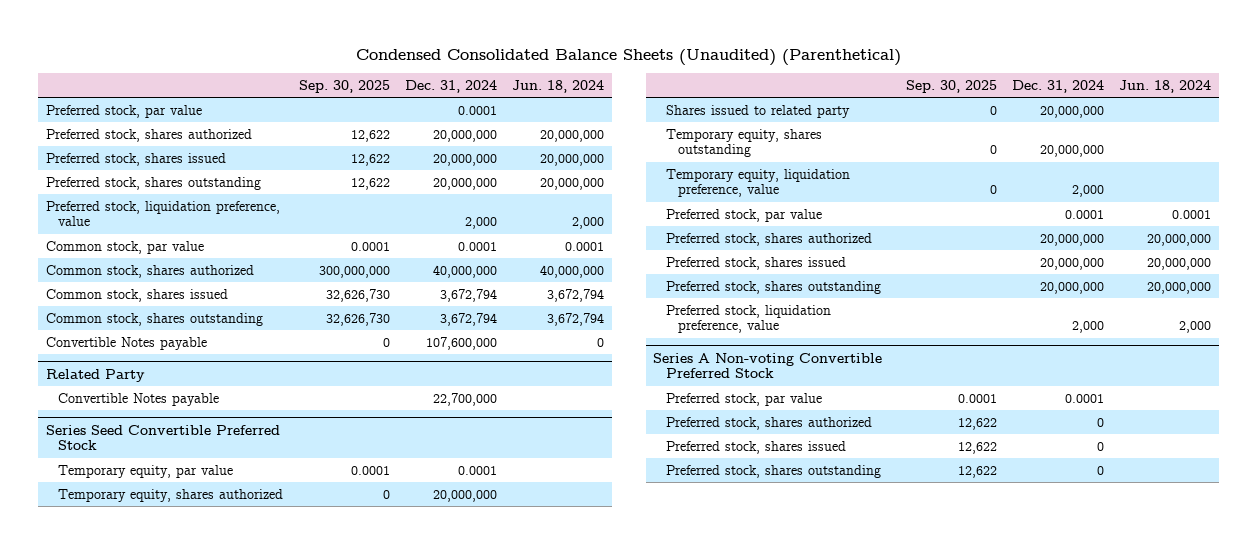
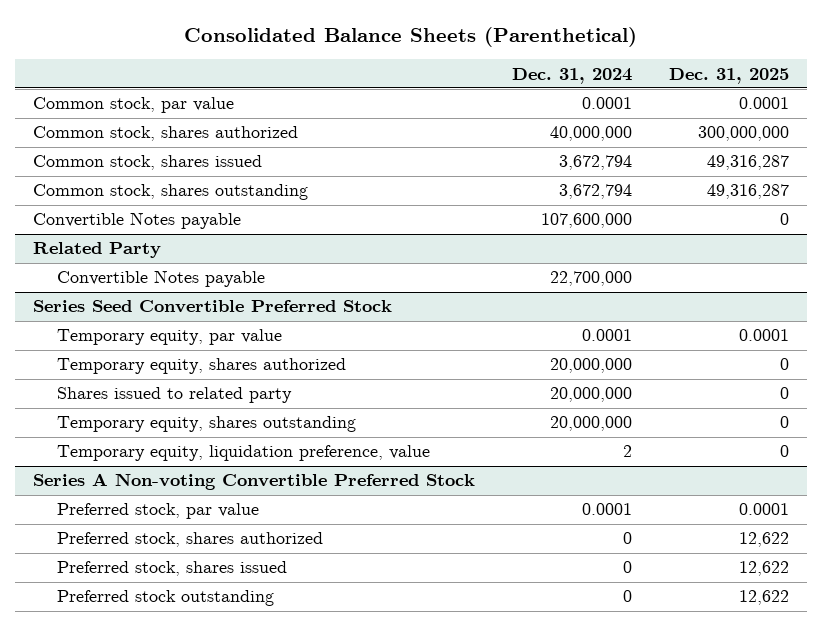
[355,48,901,66] Condensed Consolidated Balance Sheets (Unaudited) (Parenthetical) -> [183,26,637,47] Consolidated Balance Sheets (Parenthetical)
[298,80,390,94] Sep. 30, 2025 -> none
[512,80,605,94] Jun. 18, 2024 -> none
none -> [668,67,789,84] Dec. 31, 2025
[46,104,203,118] Preferred stock, par value -> none
[46,128,253,142] Preferred stock, shares authorized -> none
[46,152,227,166] Preferred stock, shares issued -> none
[46,176,262,190] Preferred stock, shares outstanding -> none
[46,200,281,227] Preferred stock, liquidation preference, value -> none
[665,208,822,222] Preferred stock, par value -> none
[665,232,872,246] Preferred stock, shares authorized -> none
[665,256,846,270] Preferred stock, shares issued -> none
[665,280,881,294] Preferred stock, shares outstanding -> none
[665,304,831,334] Preferred stock, liquidation preference, value -> none
[1072,185,1105,198] 2,000 -> [622,445,632,458] 2
[665,464,881,478] Preferred stock, shares outstanding -> [57,590,275,607] Preferred stock outstanding

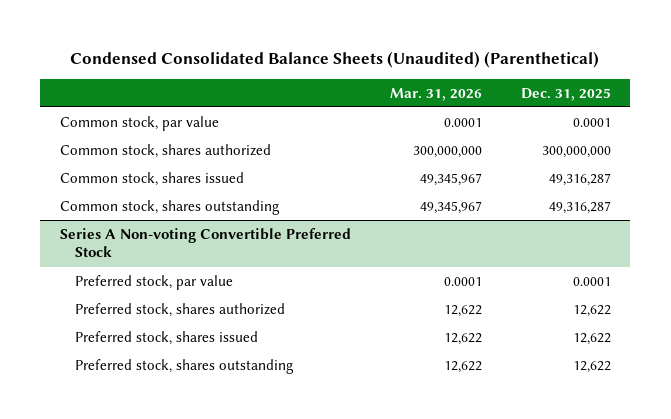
[183,26,637,47] Consolidated Balance Sheets (Parenthetical) -> [70,50,600,68] Condensed Consolidated Balance Sheets (Unaudited) (Parenthetical)
[511,67,632,84] Dec. 31, 2024 -> none
none -> [389,87,482,101] Mar. 31, 2026
[33,212,242,230] Convertible Notes payable -> none
[33,242,162,259] Related Party -> none
[57,270,266,288] Convertible Notes payable -> none
[33,300,393,314] Series Seed Convertible Preferred Stock -> none
[57,329,283,346] Temporary equity, par value -> none
[57,358,347,375] Temporary equity, shares authorized -> none
[57,387,293,404] Shares issued to related party -> none
[57,416,357,433] Temporary equity, shares outstanding -> none
[57,445,431,462] Temporary equity, liquidation preference, value -> none
[57,590,275,607] Preferred stock outstanding -> [74,359,294,375] Preferred stock, shares outstanding

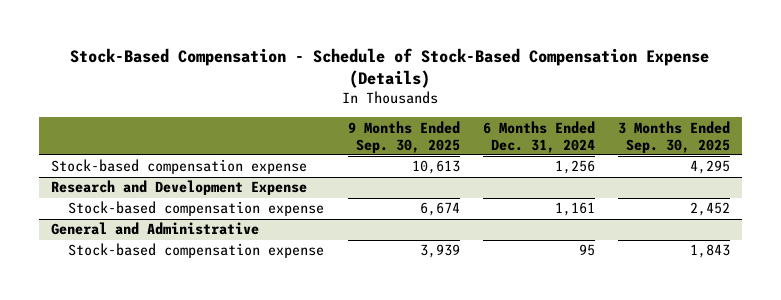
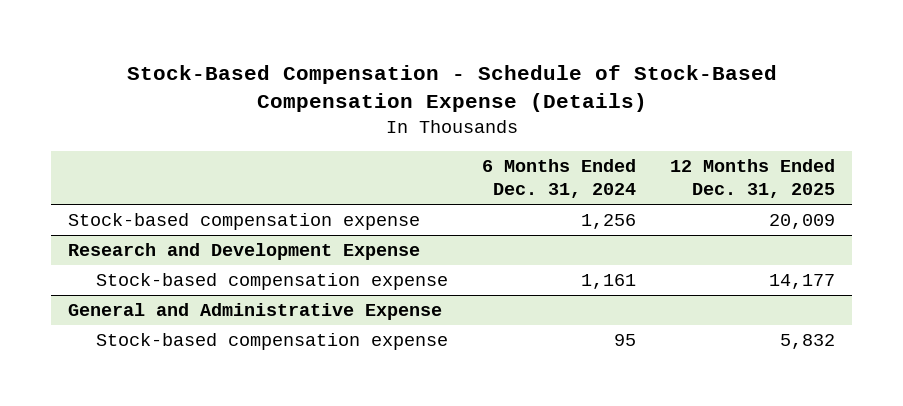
[347,120,460,153] 9 Months Ended Sep. 30, 2025 -> none
[617,120,730,153] 3 Months Ended Sep. 30, 2025 -> none
none -> [670,159,836,199] 12 Months Ended Dec. 31, 2025
[51,222,260,236] General and Administrative -> [68,303,443,321] General and Administrative Expense

